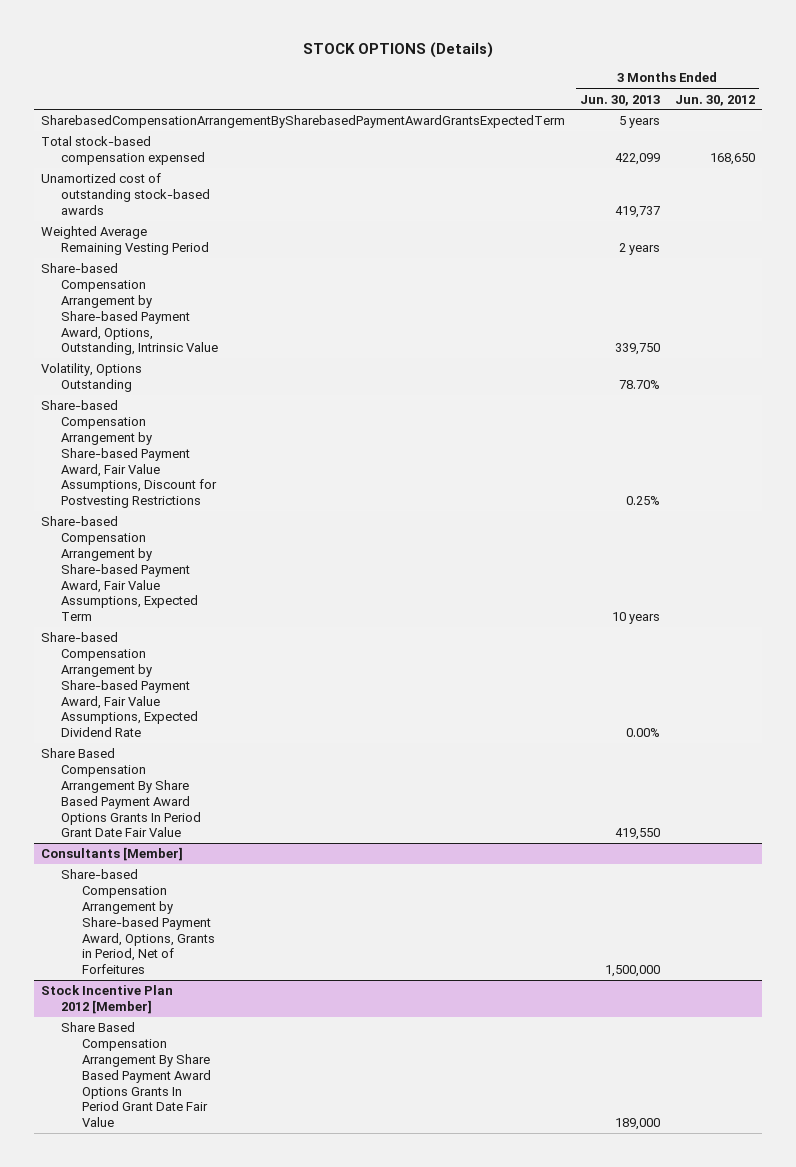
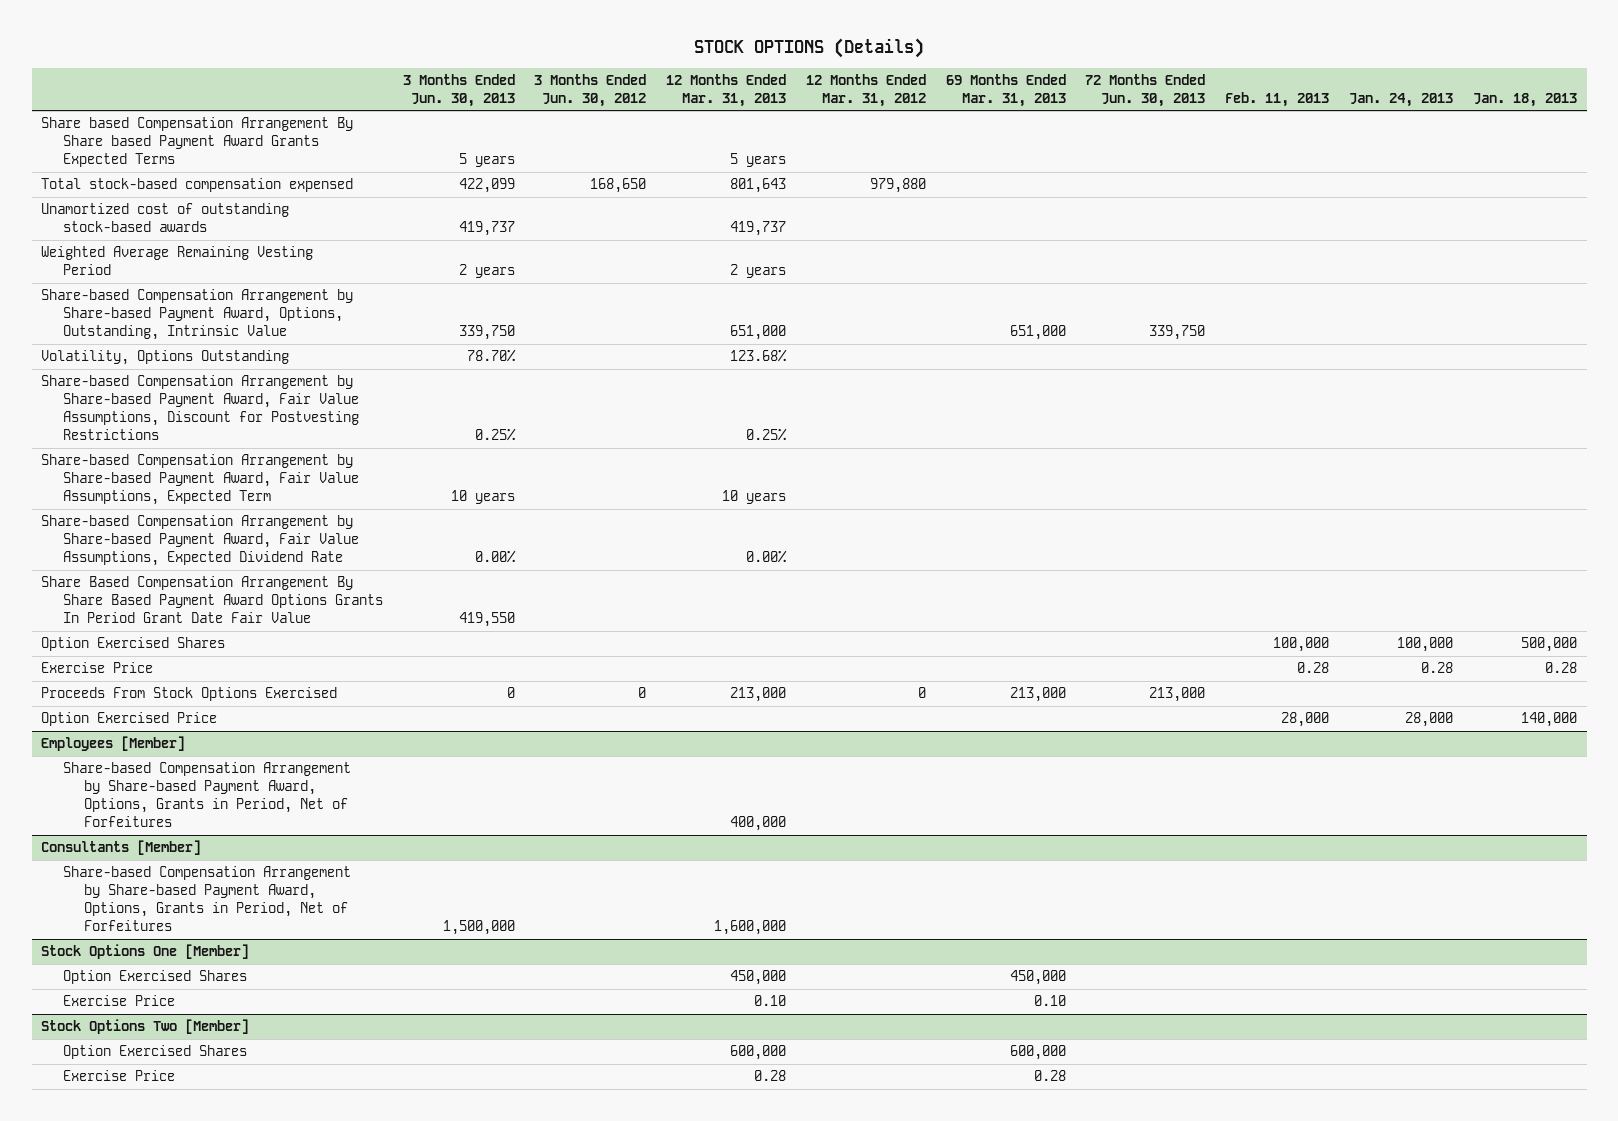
none -> [666,73,787,107] 12 Months Ended Mar. 31, 2013
none -> [805,73,926,107] 12 Months Ended Mar. 31, 2012
none -> [945,73,1066,107] 69 Months Ended Mar. 31, 2013
none -> [1085,73,1206,107] 72 Months Ended Jun. 30, 2013
none -> [1225,91,1330,107] Feb. 11, 2013
none -> [1348,92,1453,107] Jan. 24, 2013
none -> [1472,92,1577,107] Jan. 18, 2013
[41,115,566,129] SharebasedCompensationArrangementBySharebasedPaymentAwardGrantsExpectedTerm -> none
none -> [41,117,354,168] Share based Compensation Arrangement By Share based Payment Award Grants Expected Terms
none -> [41,637,226,652] Option Exercised Shares
none -> [41,662,154,674] Exercise Price
none -> [41,687,338,702] Proceeds From Stock Options Exercised
none -> [41,712,218,727] Option Exercised Price
none -> [41,736,186,752] Employees [Member]
none -> [62,762,351,828] Share-based Compensation Arrangement by Share-based Payment Award, Options, Grants in Period, Net of Forfeitures
[41,985,174,1015] Stock Incentive Plan 2012 [Member] -> none
[61,1022,211,1128] Share Based Compensation Arrangement By Share Based Payment Award Options Grants In Period Grant Date Fair Value -> none
none -> [41,944,250,960] Stock Options One [Member]
none -> [62,970,247,985] Option Exercised Shares
none -> [62,995,175,1007] Exercise Price
none -> [41,1019,250,1035] Stock Options Two [Member]
none -> [62,1045,247,1060] Option Exercised Shares
none -> [62,1070,175,1082] Exercise Price

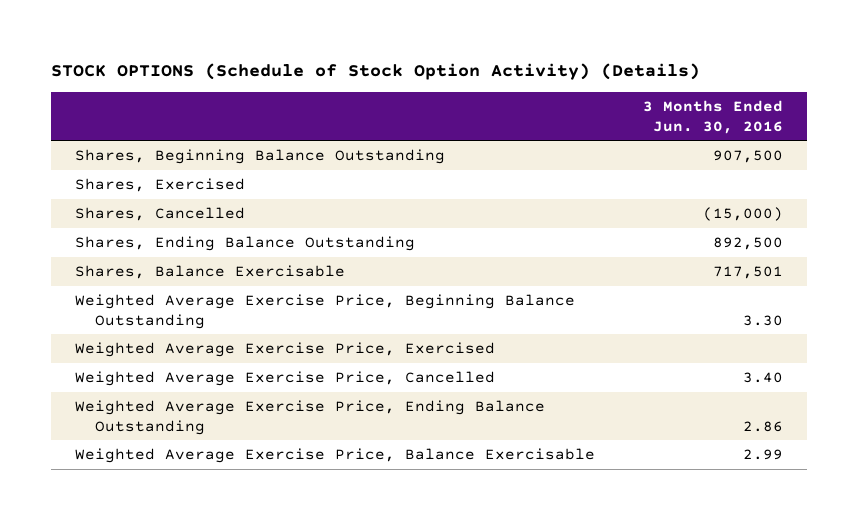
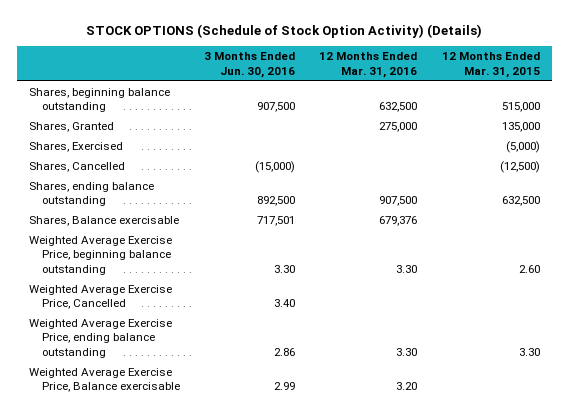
none -> [319,52,418,78] 12 Months Ended Mar. 31, 2016
none -> [441,52,540,78] 12 Months Ended Mar. 31, 2015
[74,149,445,165] Shares, Beginning Balance Outstanding -> [29,87,171,113] Shares, beginning balance outstanding
none -> [29,121,115,132] Shares, Granted
[74,342,495,358] Weighted Average Exercise Price, Exercised -> none
[74,236,415,252] Shares, Ending Balance Outstanding -> [29,181,155,207] Shares, ending balance outstanding
[74,265,345,280] Shares, Balance Exercisable -> [29,215,180,226] Shares, Balance exercisable
[74,294,575,329] Weighted Average Exercise Price, Beginning Balance Outstanding -> [29,235,173,276] Weighted Average Exercise Price, beginning balance outstanding
[74,400,545,435] Weighted Average Exercise Price, Ending Balance Outstanding -> [29,318,173,359] Weighted Average Exercise Price, ending balance outstanding
[74,448,595,464] Weighted Average Exercise Price, Balance Exercisable -> [29,367,181,393] Weighted Average Exercise Price, Balance exercisable

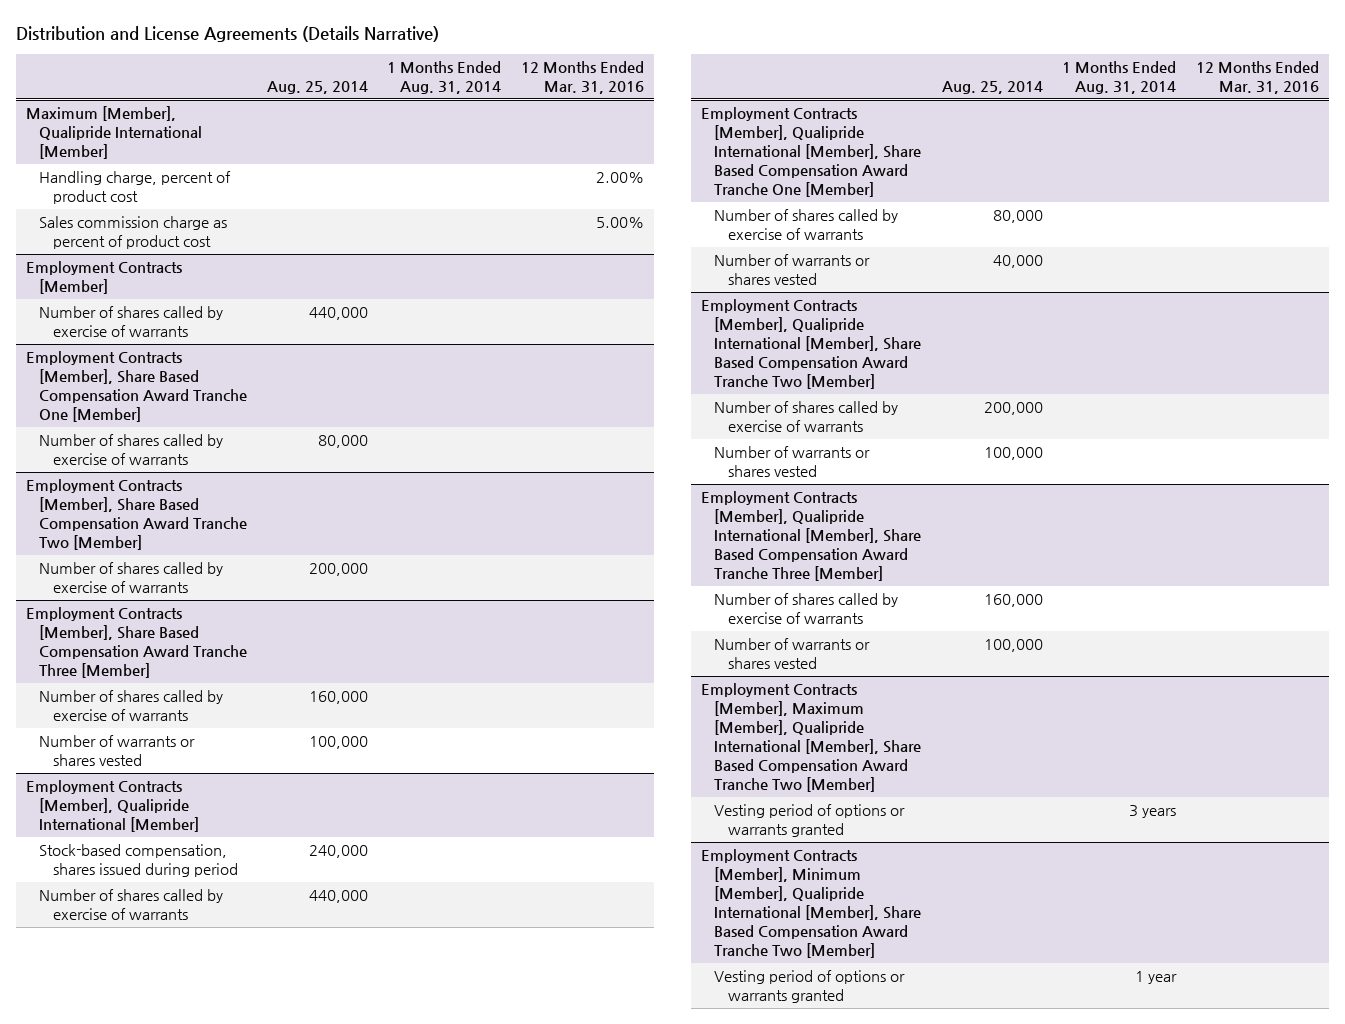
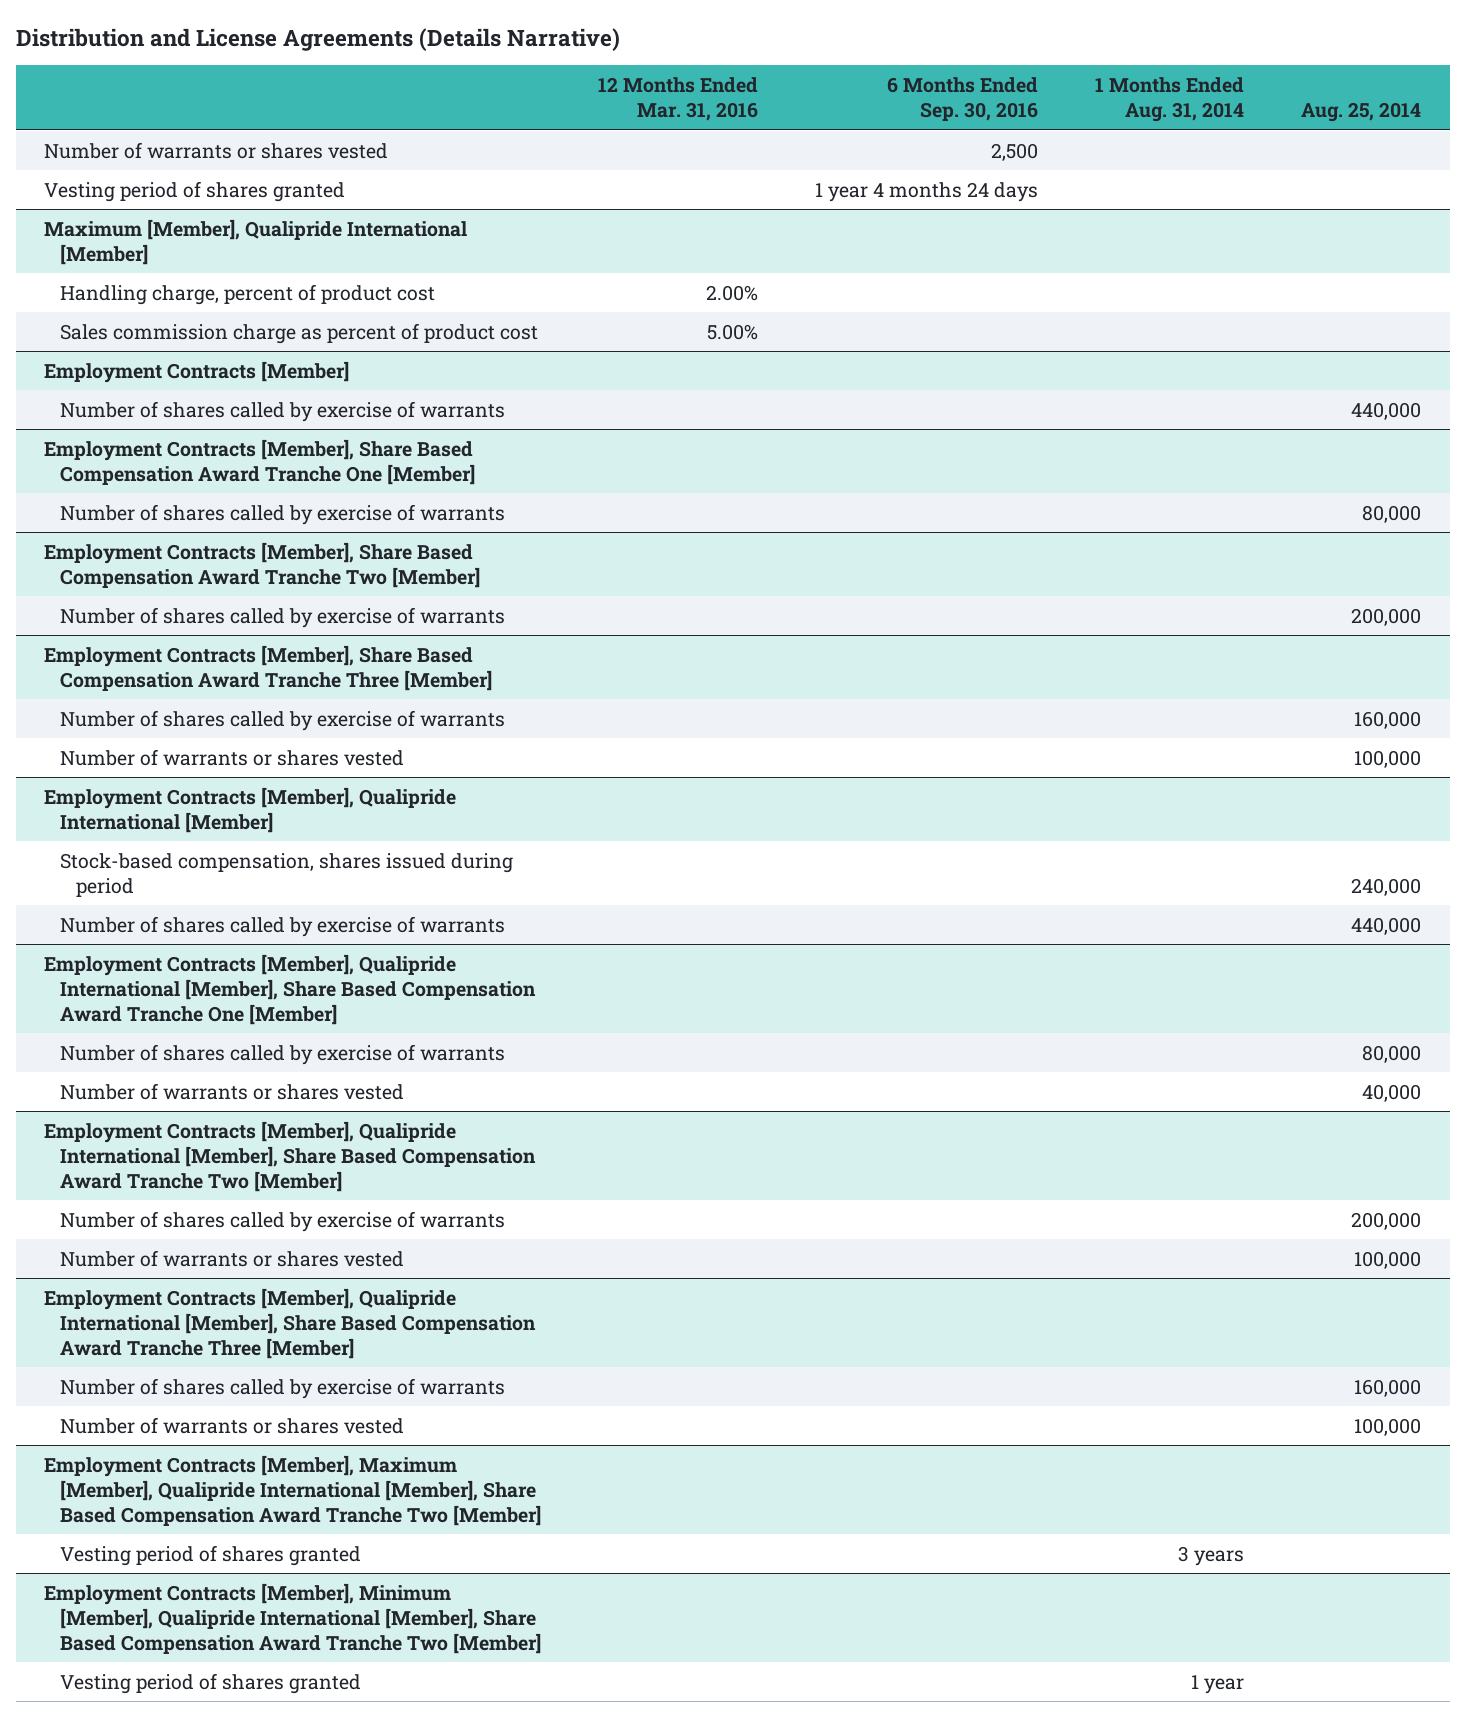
none -> [887,77,1039,122] 6 Months Ended Sep. 30, 2016
none -> [44,141,389,159] Number of warrants or shares vested
none -> [44,180,346,202] Vesting period of shares granted
[714,804,906,838] Vesting period of options or warrants granted -> [60,1544,362,1566] Vesting period of shares granted
[714,970,906,1004] Vesting period of options or warrants granted -> [60,1672,362,1694] Vesting period of shares granted

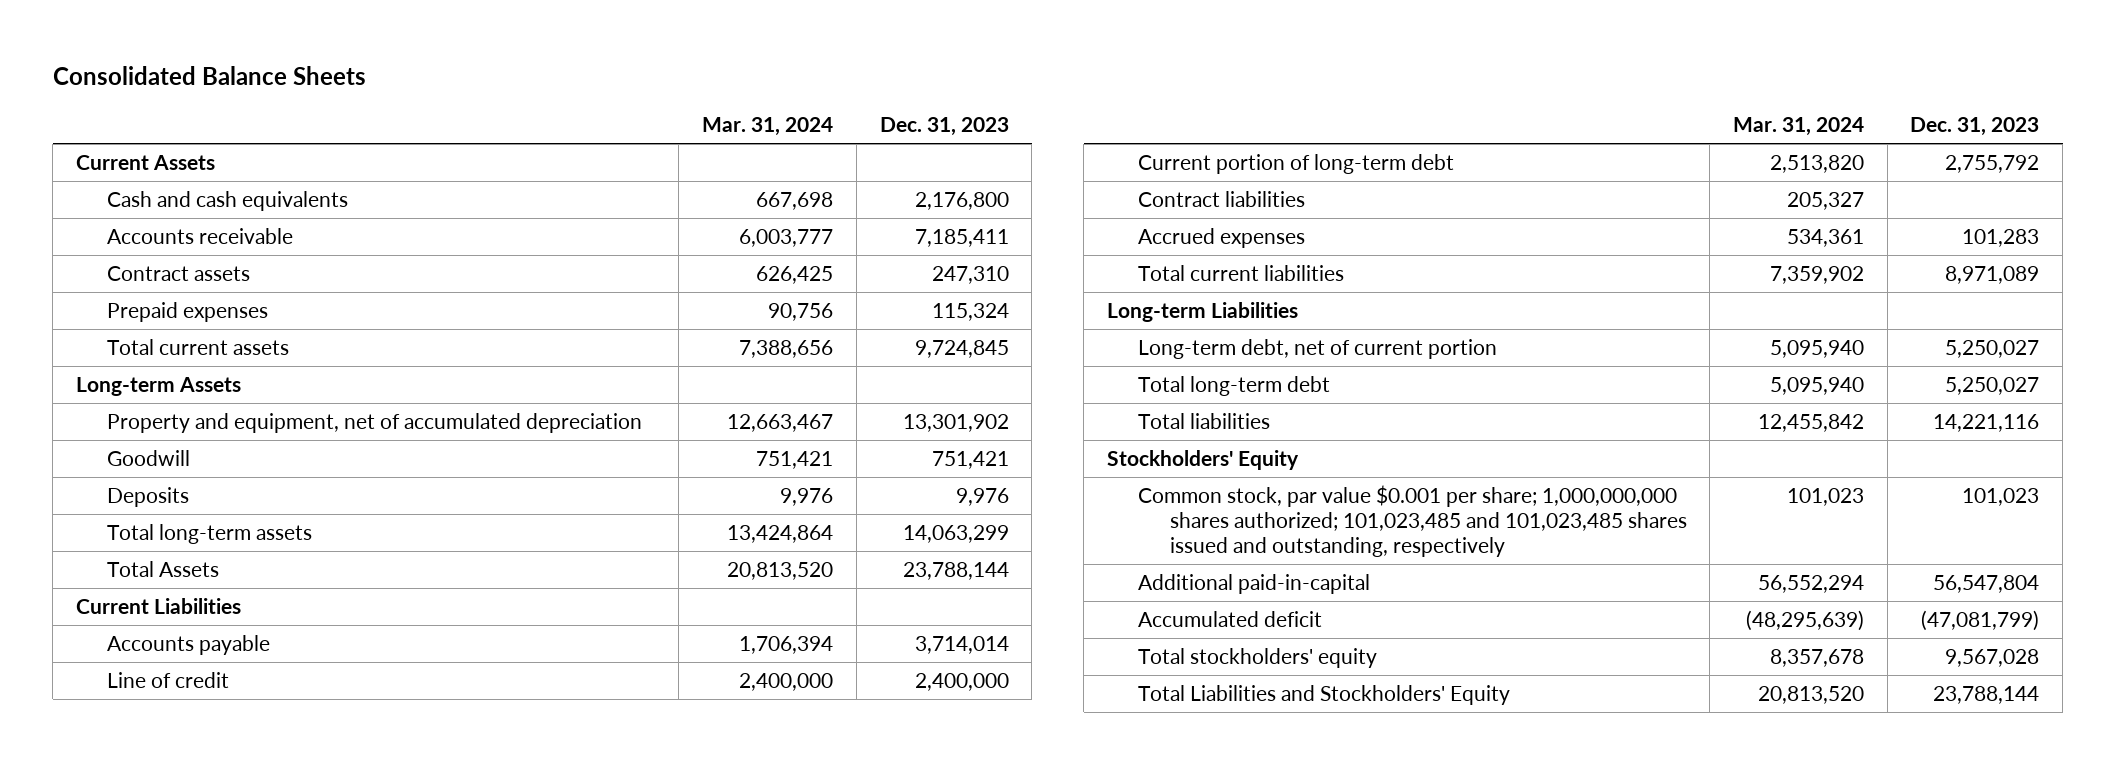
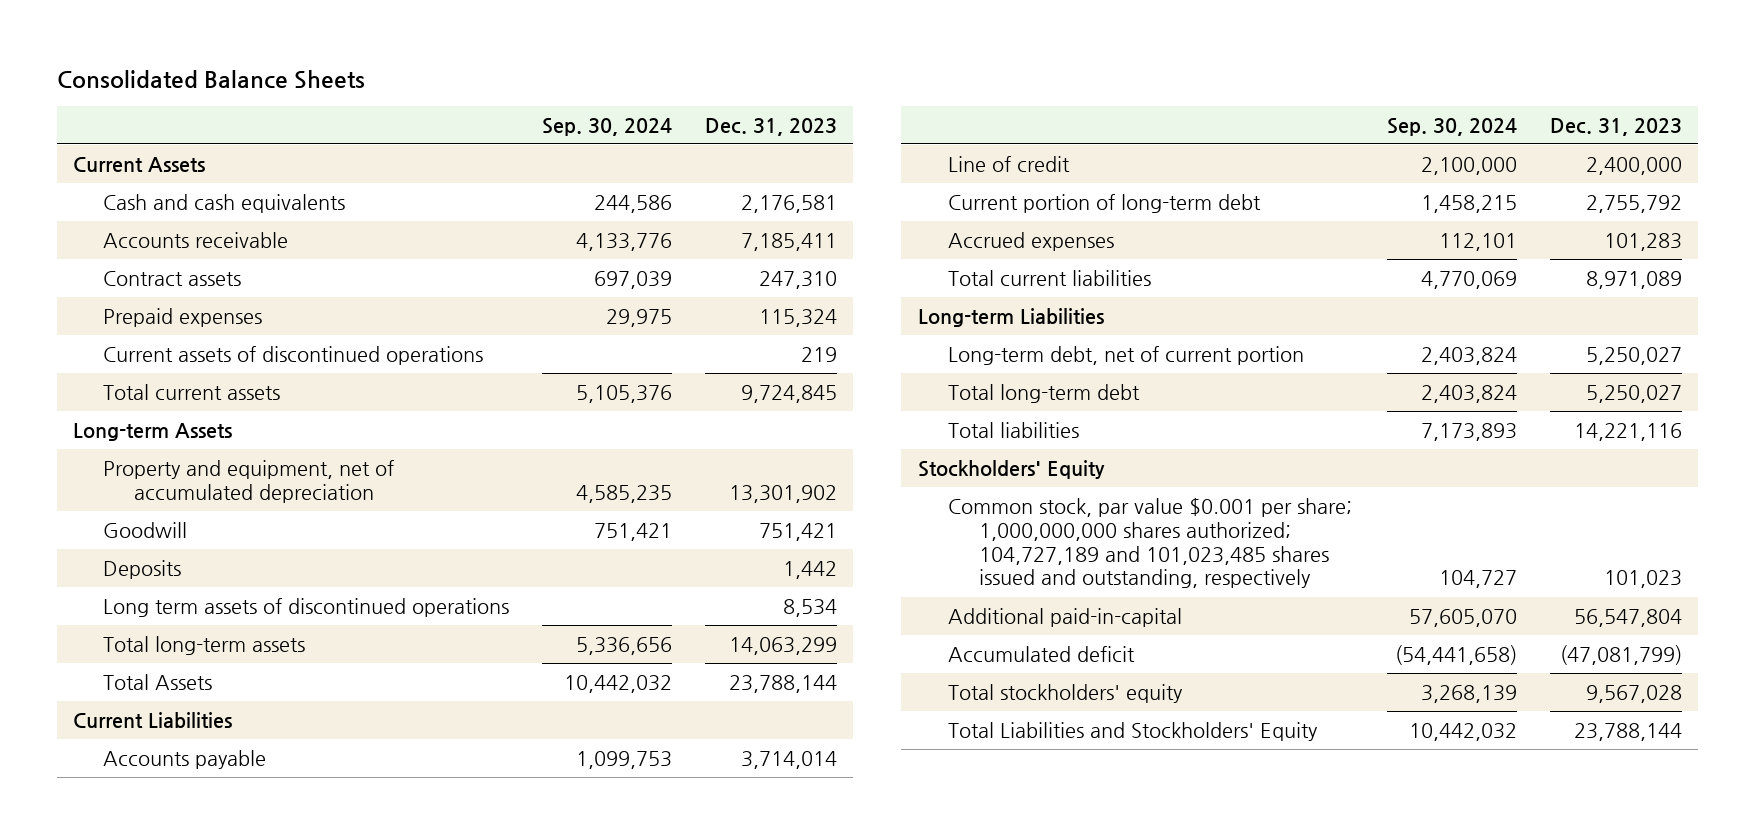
[702,117,834,137] Mar. 31, 2024 -> none
none -> [542,117,673,136] Sep. 30, 2024
[914,192,1009,211] 2,176,800 -> [740,194,837,213] 2,176,581
none -> [103,345,484,365] Current assets of discontinued operations
[955,488,1009,507] 9,976 -> [782,560,837,579] 1,442
none -> [103,597,510,617] Long term assets of discontinued operations
[1138,191,1306,208] Contract liabilities -> none
[1138,485,1687,558] Common stock, par value $0.001 per share; 1,000,000,000 shares authorized; 101,023,485 and 101,023,485 shares issued and outstanding, respectively -> [948,497,1353,589] Common stock, par value $0.001 per share; 1,000,000,000 shares authorized; 104,727,189 and 101,023,485 shares issued and outstanding, respectively

